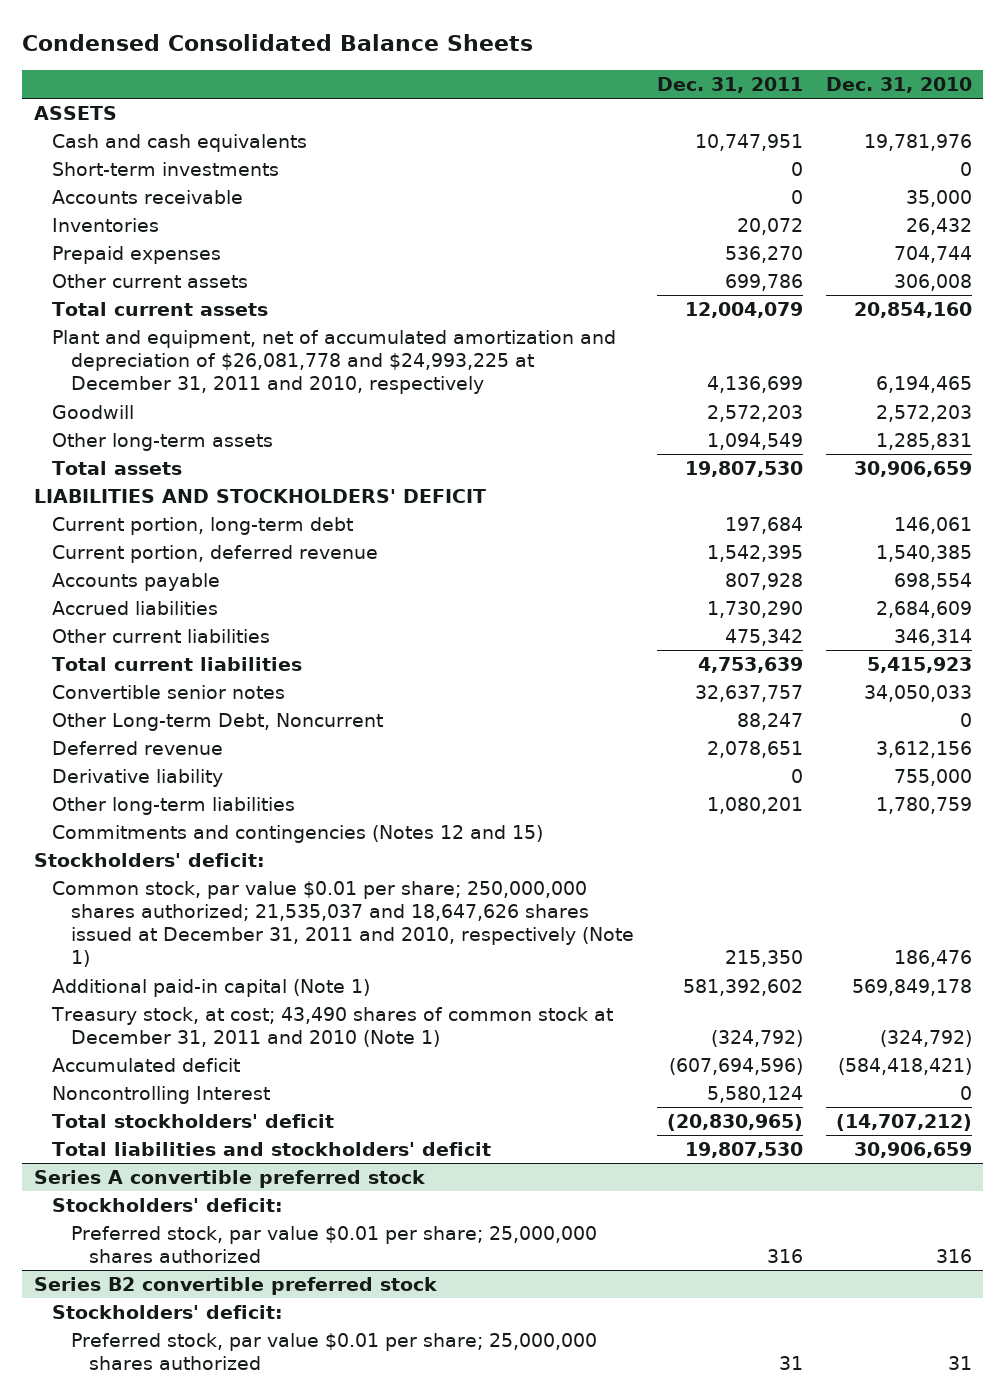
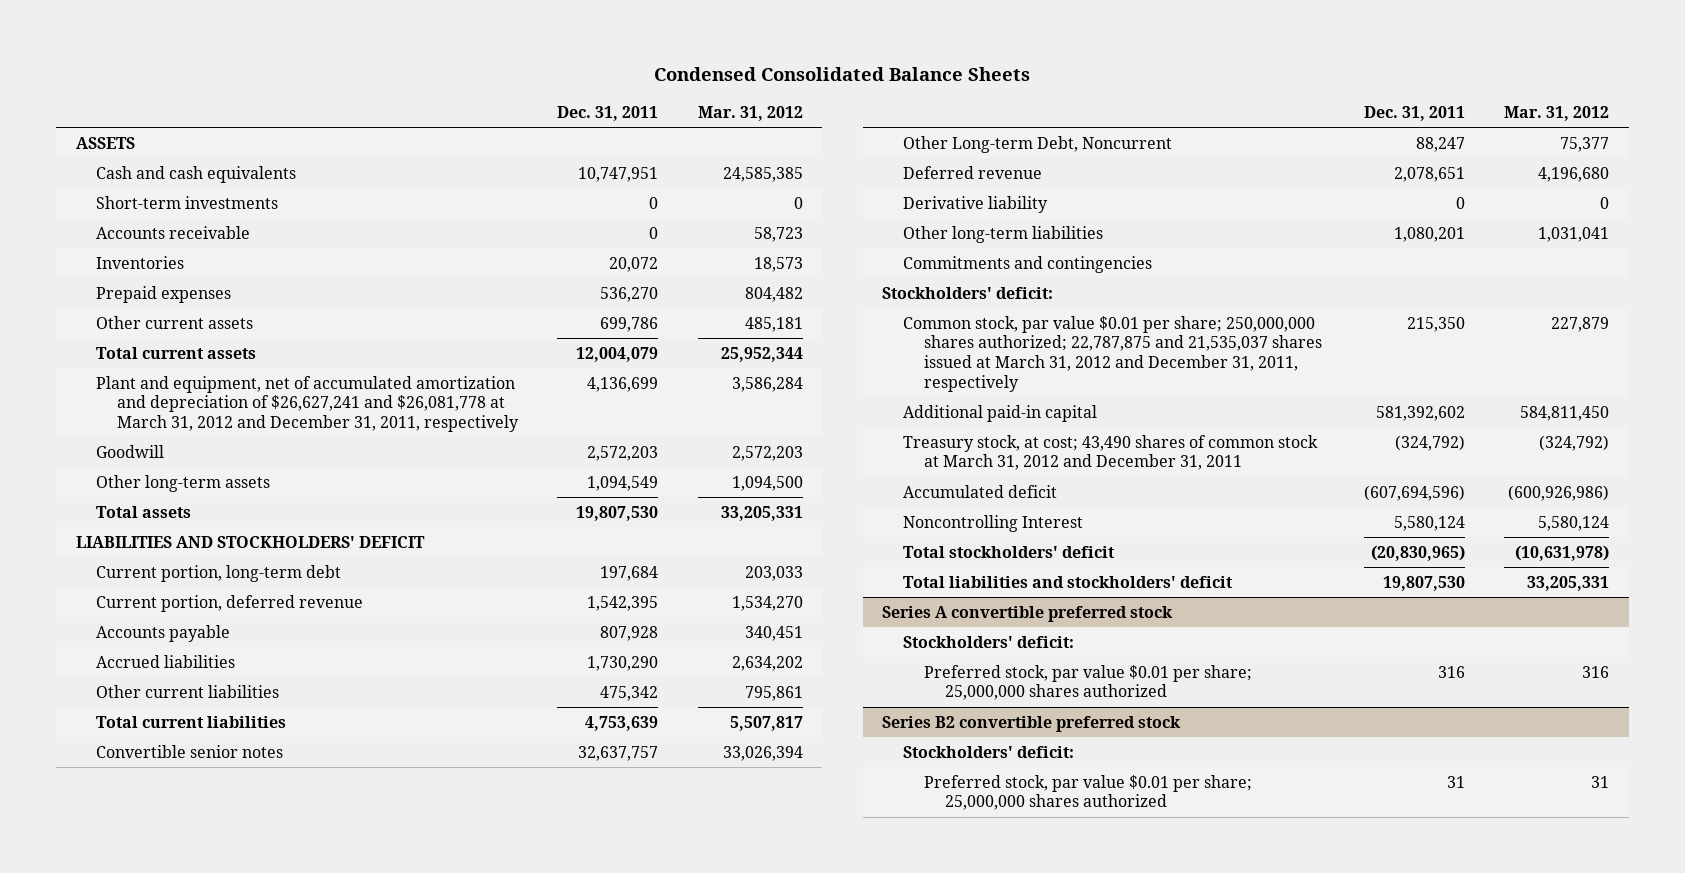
[825,76,972,93] Dec. 31, 2010 -> none
none -> [697,106,803,122] Mar. 31, 2012
[52,330,617,395] Plant and equipment, net of accumulated amortization and depreciation of $26,081,778 and $24,993,225 at December 31, 2011 and 2010, respectively -> [96,375,520,433] Plant and equipment, net of accumulated amortization and depreciation of $26,627,241 and $26,081,778 at March 31, 2012 and December 31, 2011, respectively
[52,825,544,844] Commitments and contingencies (Notes 12 and 15) -> [903,255,1153,273] Commitments and contingencies
[52,881,634,968] Common stock, par value $0.01 per share; 250,000,000 shares authorized; 21,535,037 and 18,647,626 shares issued at December 31, 2011 and 2010, respectively (Note 1) -> [903,315,1322,392] Common stock, par value $0.01 per share; 250,000,000 shares authorized; 22,787,875 and 21,535,037 shares issued at March 31, 2012 and December 31, 2011, respectively
[52,979,371,998] Additional paid-in capital (Note 1) -> [903,404,1098,422] Additional paid-in capital
[51,1007,614,1048] Treasury stock, at cost; 43,490 shares of common stock at December 31, 2011 and 2010 (Note 1) -> [903,434,1319,471] Treasury stock, at cost; 43,490 shares of common stock at March 31, 2012 and December 31, 2011

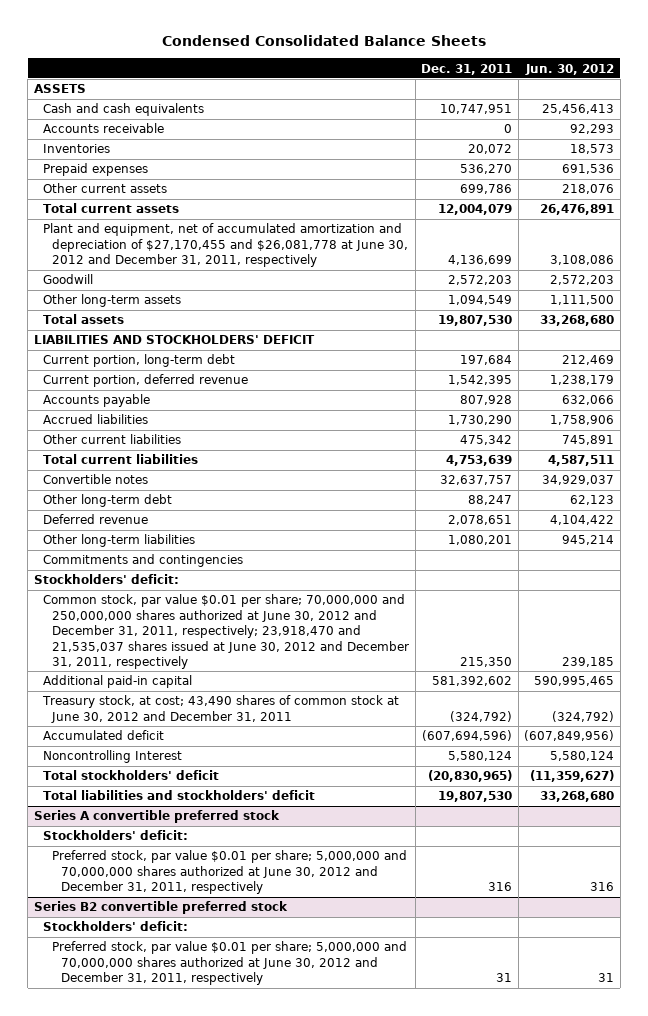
[697,106,803,122] Mar. 31, 2012 -> none
none -> [525,63,615,75] Jun. 30, 2012
[96,195,279,209] Short-term investments -> none
[96,375,520,433] Plant and equipment, net of accumulated amortization and depreciation of $26,627,241 and $26,081,778 at March 31, 2012 and December 31, 2011, respectively -> [42,223,409,268] Plant and equipment, net of accumulated amortization and depreciation of $27,170,455 and $26,081,778 at June 30, 2012 and December 31, 2011, respectively
[96,744,284,758] Convertible senior notes -> [42,474,148,485] Convertible notes
[903,135,1173,153] Other Long-term Debt, Noncurrent -> [42,494,172,508] Other long-term debt
[903,195,1049,213] Derivative liability -> none
[903,315,1322,392] Common stock, par value $0.01 per share; 250,000,000 shares authorized; 22,787,875 and 21,535,037 shares issued at March 31, 2012 and December 31, 2011, respectively -> [42,594,410,669] Common stock, par value $0.01 per share; 70,000,000 and 250,000,000 shares authorized at June 30, 2012 and December 31, 2011, respectively; 23,918,470 and 21,535,037 shares issued at June 30, 2012 and December 31, 2011, respectively
[903,434,1319,471] Treasury stock, at cost; 43,490 shares of common stock at March 31, 2012 and December 31, 2011 -> [41,695,399,723] Treasury stock, at cost; 43,490 shares of common stock at June 30, 2012 and December 31, 2011
[923,664,1252,701] Preferred stock, par value $0.01 per share; 25,000,000 shares authorized -> [52,850,408,895] Preferred stock, par value $0.01 per share; 5,000,000 and 70,000,000 shares authorized at June 30, 2012 and December 31, 2011, respectively
[923,774,1252,811] Preferred stock, par value $0.01 per share; 25,000,000 shares authorized -> [52,941,408,986] Preferred stock, par value $0.01 per share; 5,000,000 and 70,000,000 shares authorized at June 30, 2012 and December 31, 2011, respectively

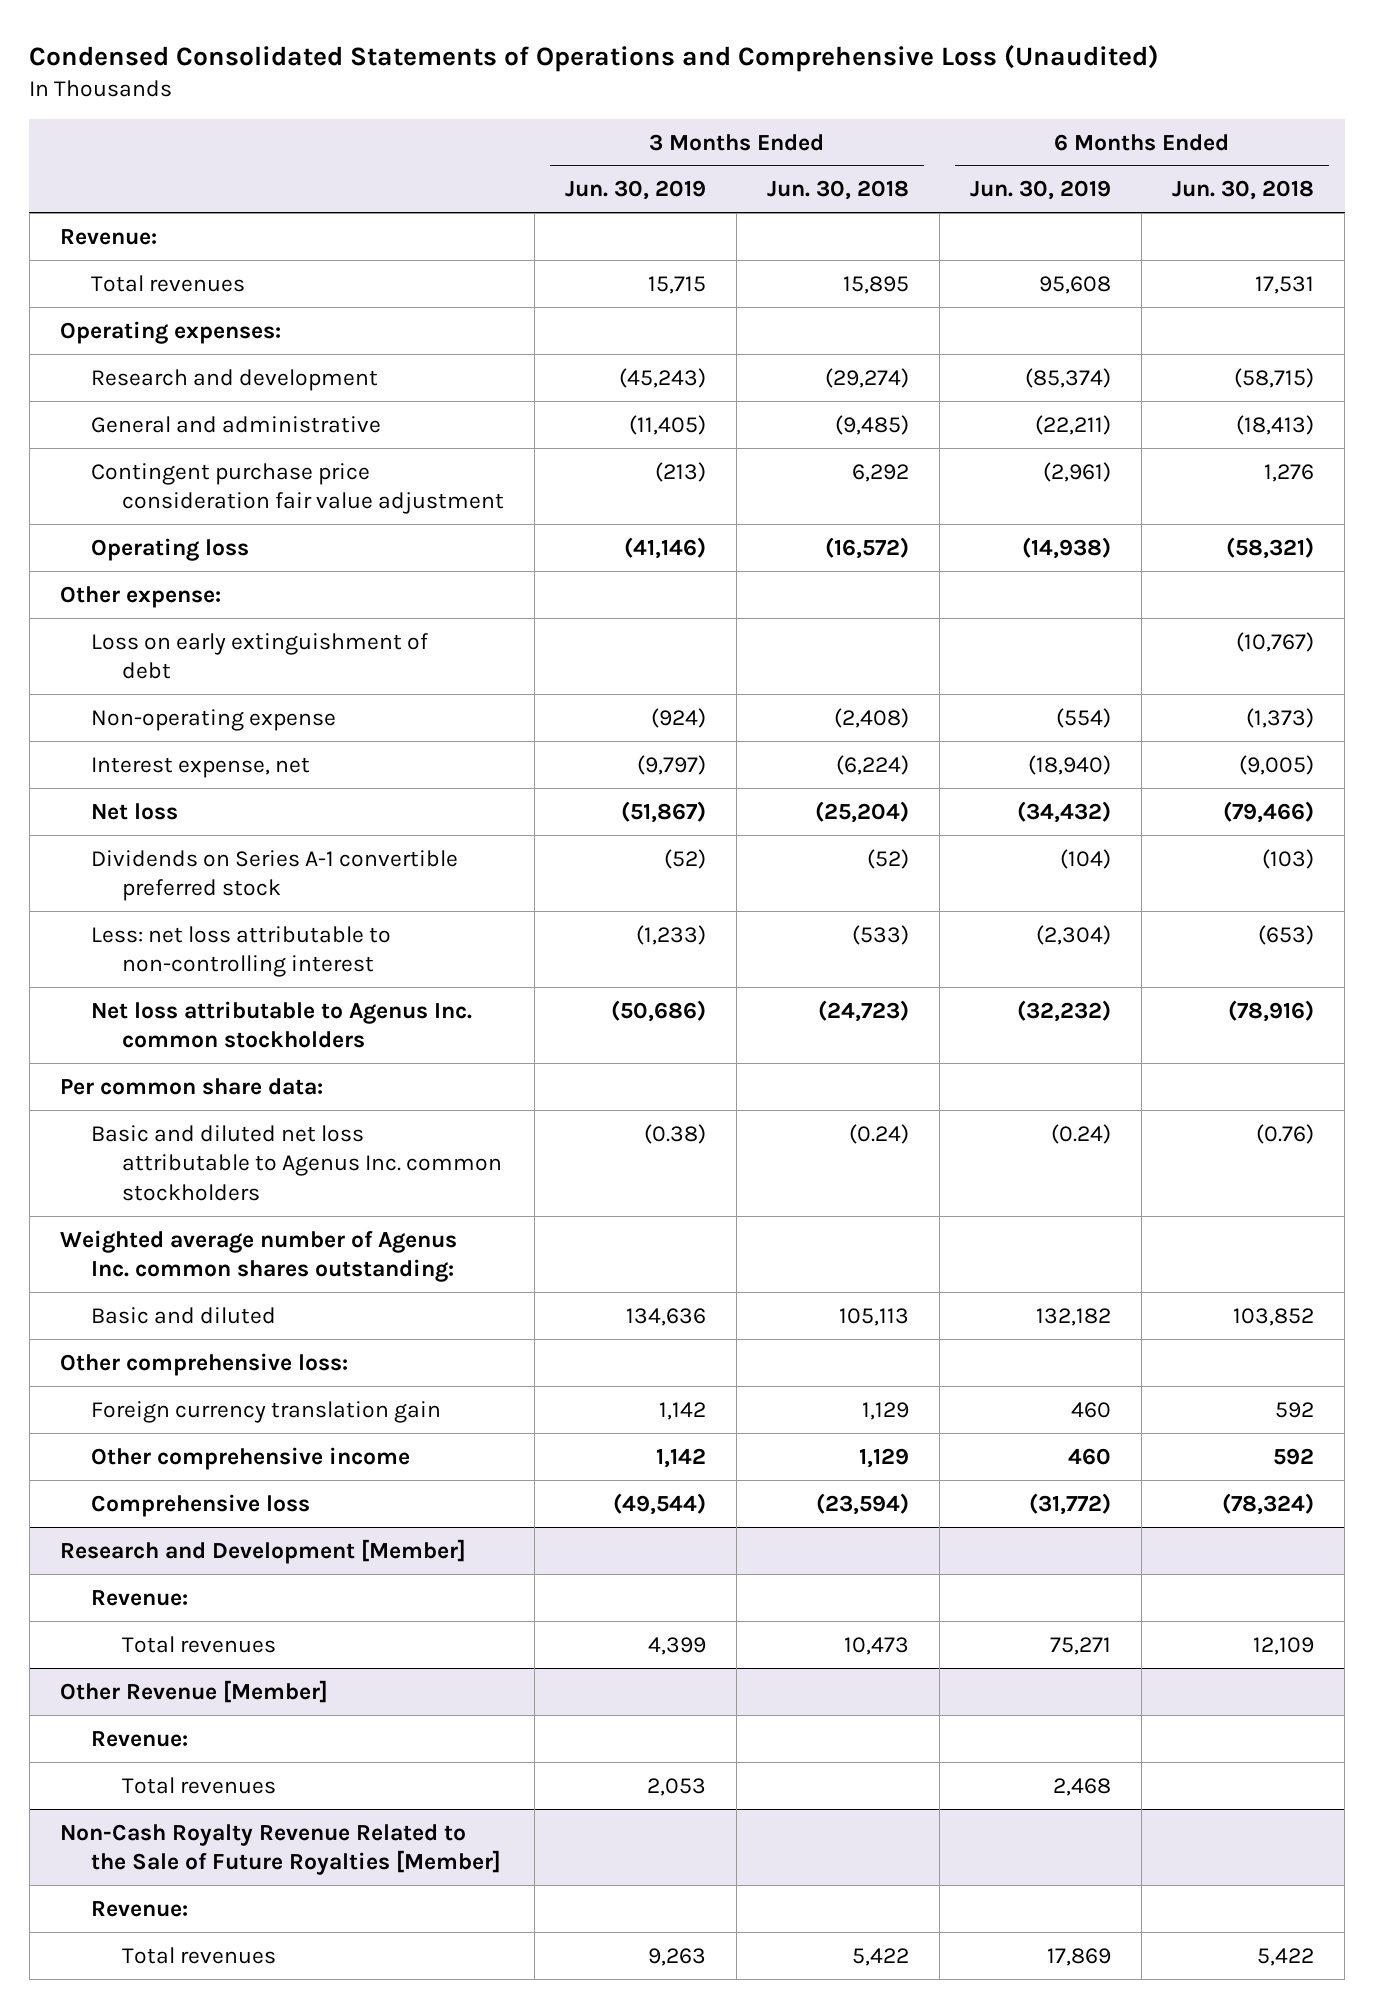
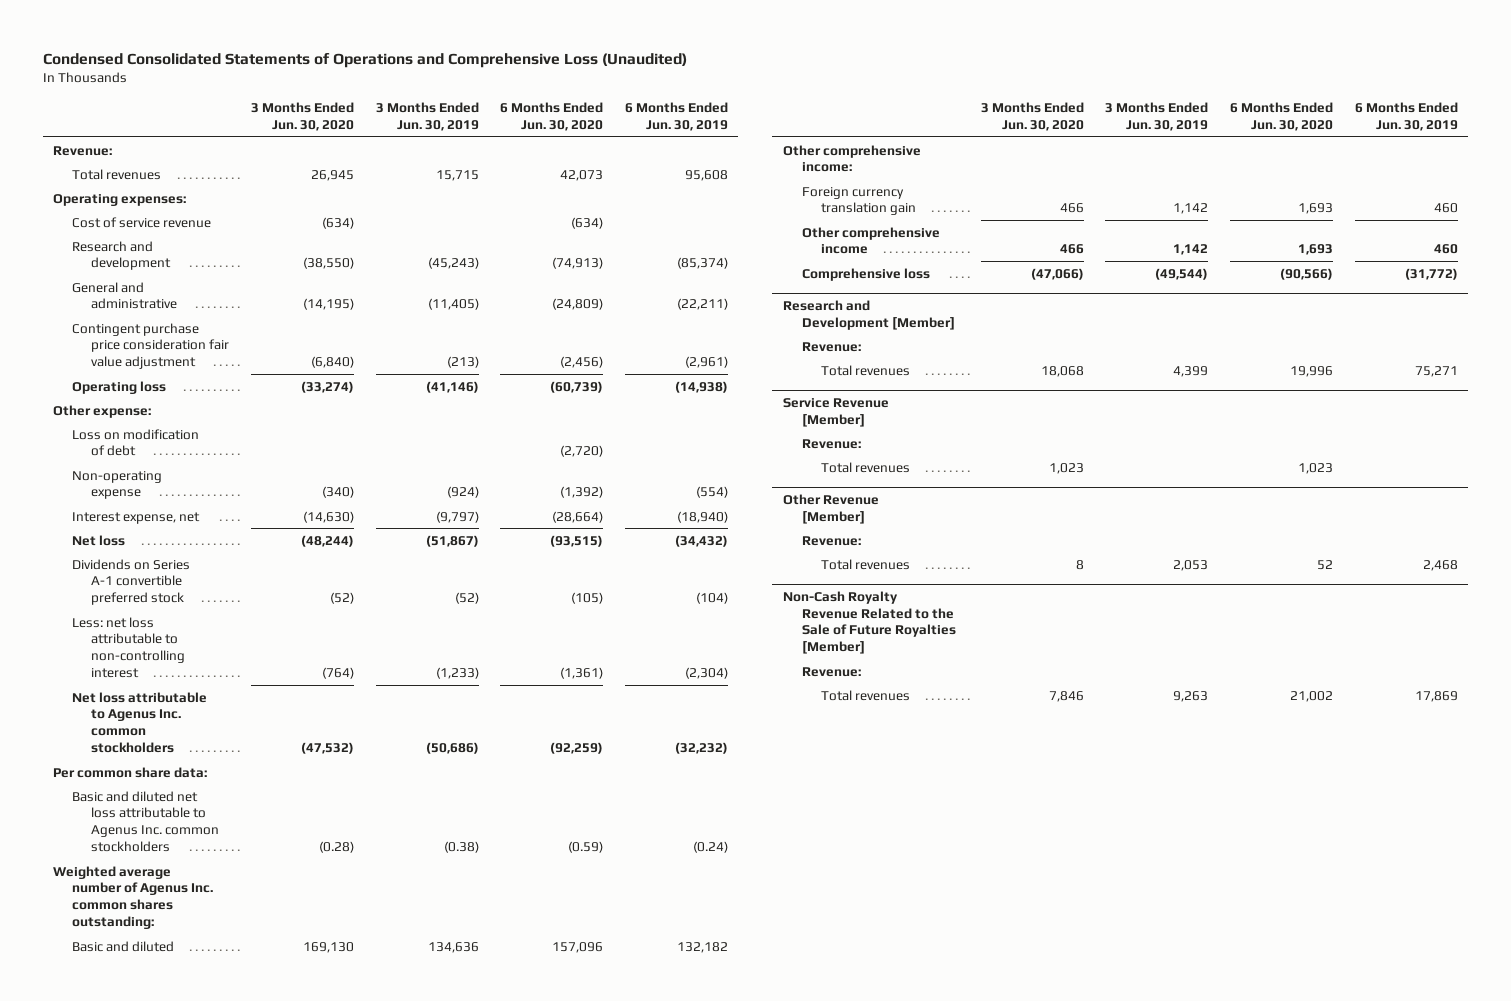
[767,180,910,201] Jun. 30, 2018 -> none
[1172,180,1315,201] Jun. 30, 2018 -> none
none -> [250,102,354,132] 3 Months Ended Jun. 30, 2020
none -> [500,102,604,132] 6 Months Ended Jun. 30, 2020
none -> [72,216,212,228] Cost of service revenue
[90,632,428,680] Loss on early extinguishment of debt -> [72,428,200,457] Loss on modification of debt
[59,1352,348,1376] Other comprehensive loss: -> [783,144,922,173] Other comprehensive income:
none -> [783,397,890,427] Service Revenue [Member]
none -> [802,438,862,449] Revenue:
none -> [821,461,911,473] Total revenues

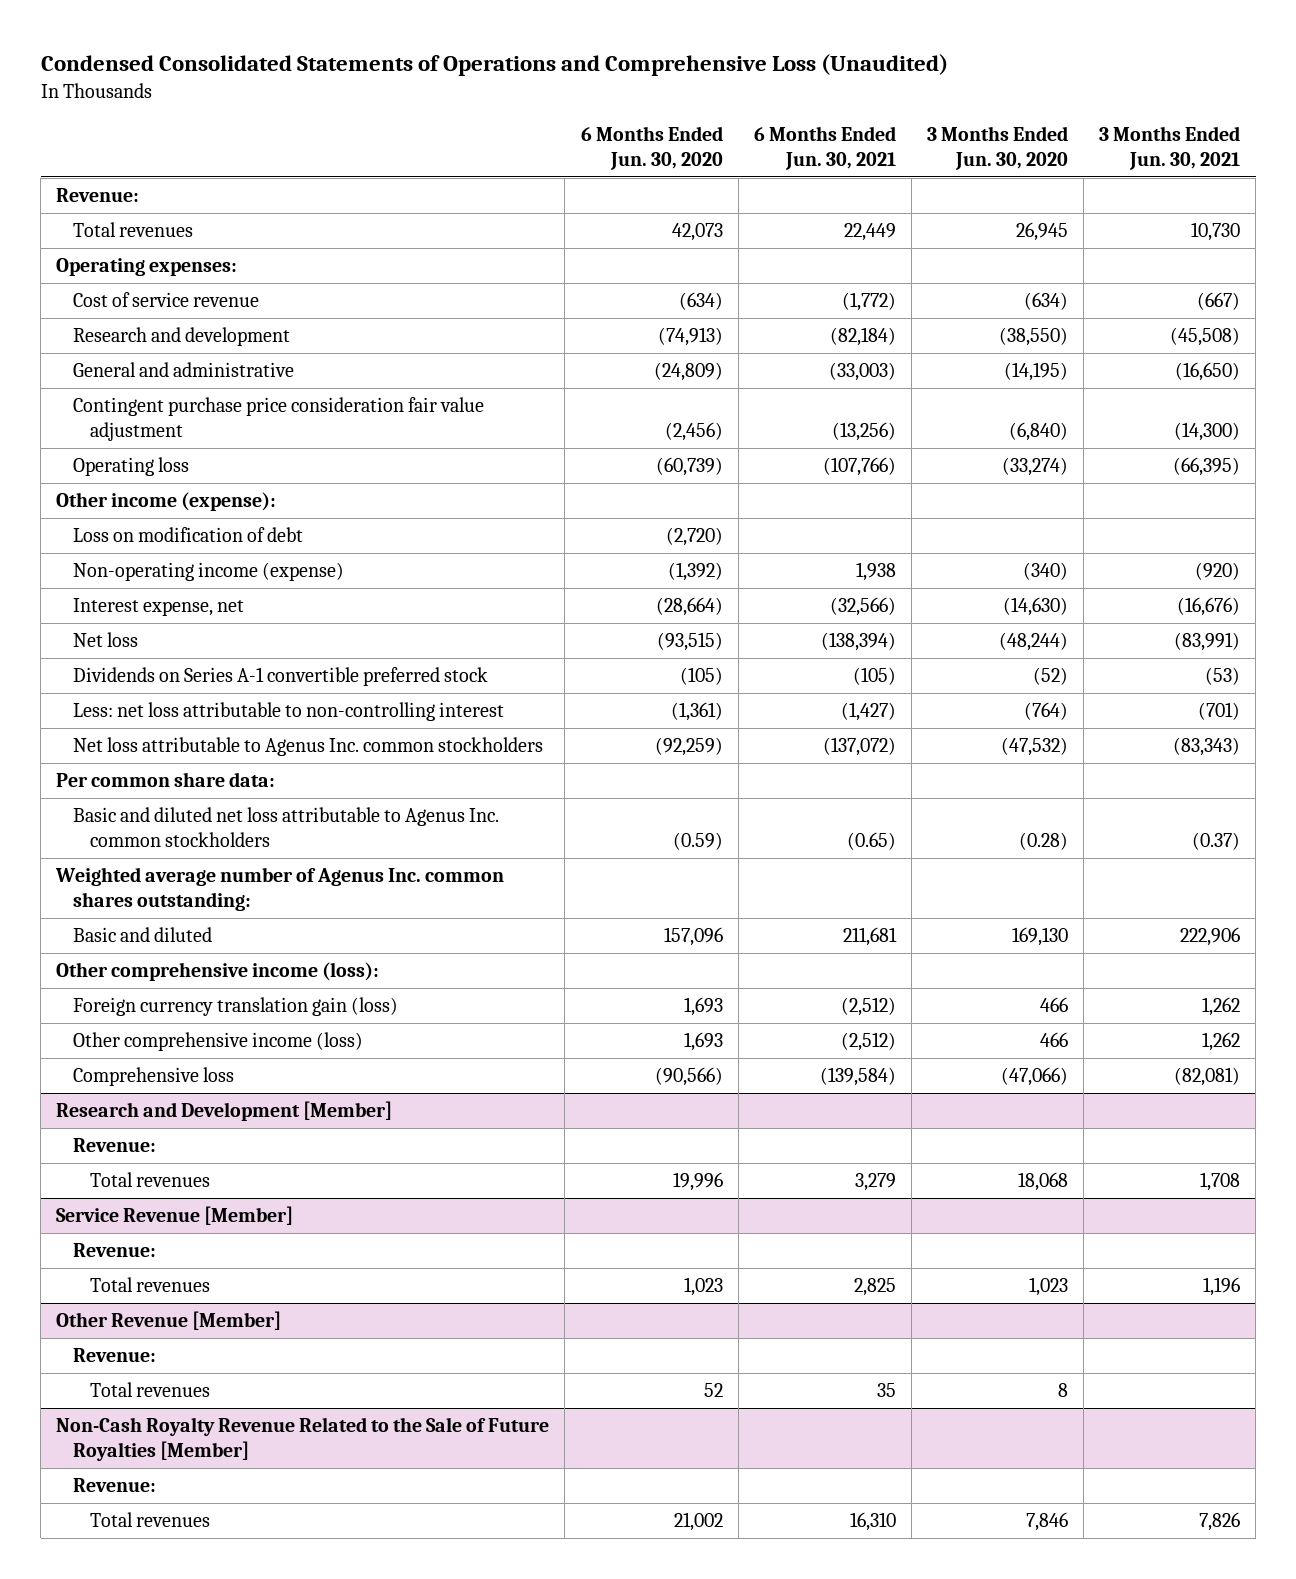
[375,102,479,132] 3 Months Ended Jun. 30, 2019 -> none
[624,102,728,132] 6 Months Ended Jun. 30, 2019 -> none
none -> [753,126,896,171] 6 Months Ended Jun. 30, 2021
none -> [1098,126,1240,171] 3 Months Ended Jun. 30, 2021
[53,404,152,418] Other expense: -> [56,492,277,512] Other income (expense):
[72,470,163,500] Non-operating expense -> [73,562,345,582] Non-operating income (expense)
[783,144,922,173] Other comprehensive income: -> [56,962,380,982] Other comprehensive income (loss):
[802,186,917,216] Foreign currency translation gain -> [73,997,399,1017] Foreign currency translation gain (loss)
[802,226,941,255] Other comprehensive income -> [73,1032,364,1052] Other comprehensive income (loss)

